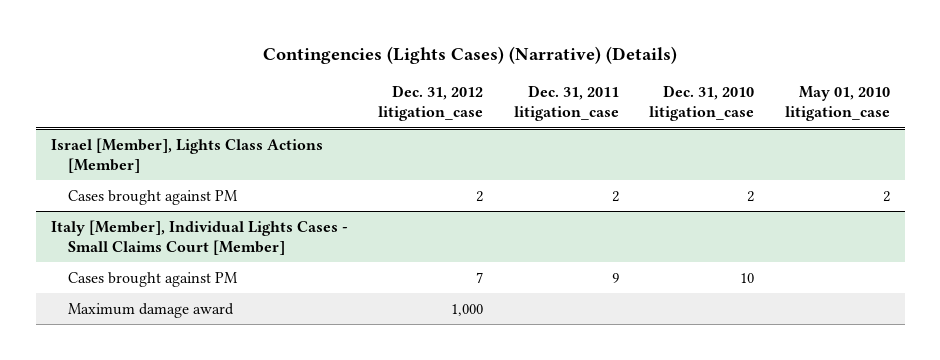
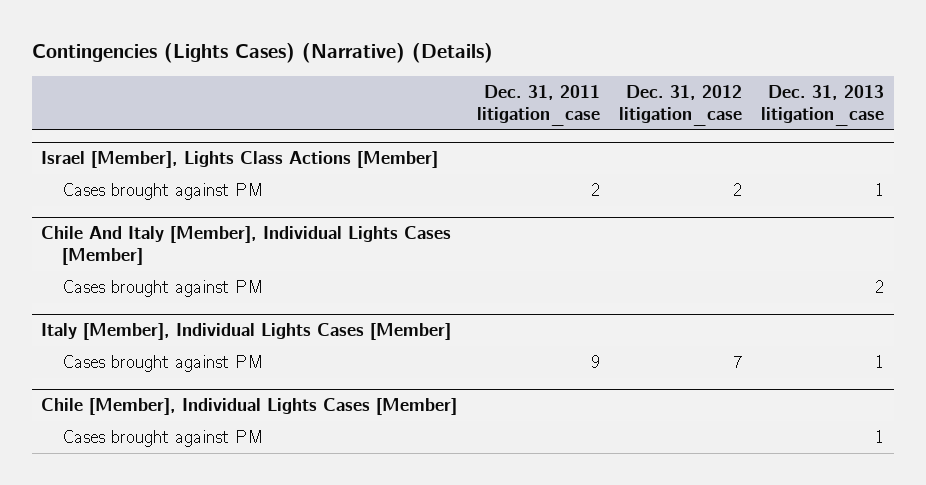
[649,85,755,122] Dec. 31, 2010 litigation_case -> none
[784,86,890,122] May 01, 2010 litigation_case -> none
none -> [761,84,885,126] Dec. 31, 2013 litigation_case
none -> [41,225,452,265] Chile And Italy [Member], Individual Lights Cases [Member]
none -> [62,279,264,297] Cases brought against PM
[50,219,348,255] Italy [Member], Individual Lights Cases - Small Claims Court [Member] -> [41,322,452,340] Italy [Member], Individual Lights Cases [Member]
[68,302,235,318] Maximum damage award -> none
none -> [41,397,458,415] Chile [Member], Individual Lights Cases [Member]
none -> [62,429,264,447] Cases brought against PM

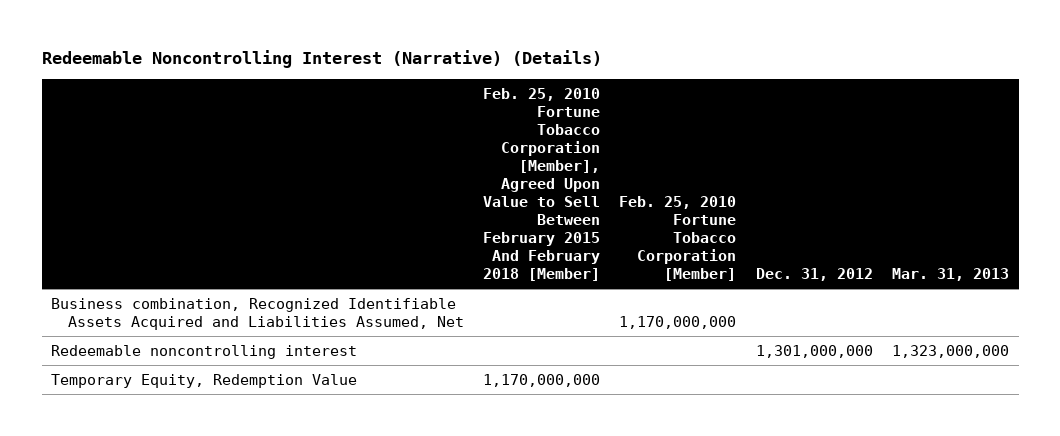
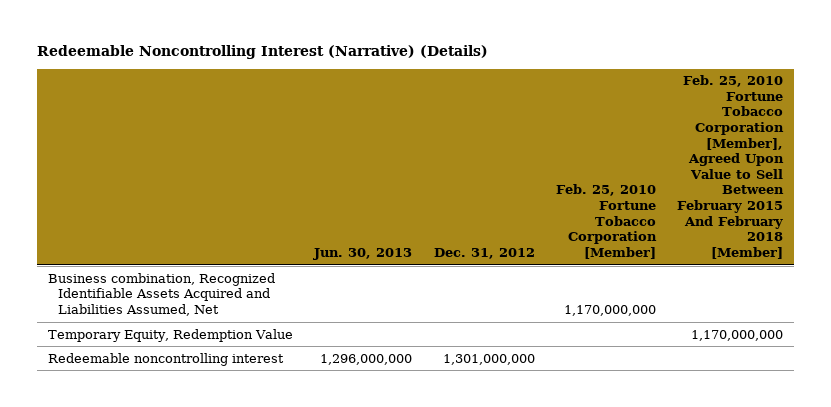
[892,267,1010,281] Mar. 31, 2013 -> none
none -> [313,247,413,260] Jun. 30, 2013
[51,344,358,359] Redeemable noncontrolling interest -> [47,352,284,366] Redeemable noncontrolling interest

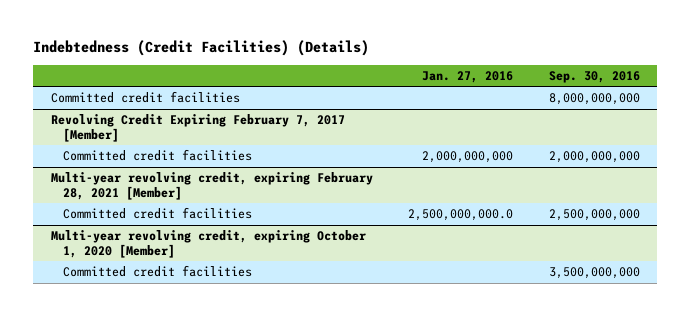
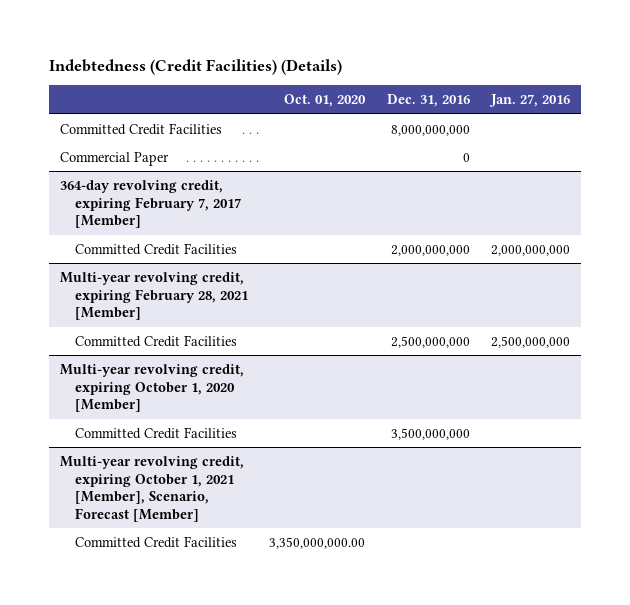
[548,70,640,83] Sep. 30, 2016 -> none
none -> [284,94,367,108] Oct. 01, 2020
none -> [386,94,470,108] Dec. 31, 2016
[50,91,240,104] Committed credit facilities -> [59,122,222,135] Committed Credit Facilities
none -> [59,151,169,166] Commercial Paper
[50,114,345,142] Revolving Credit Expiring February 7, 2017 [Member] -> [59,179,241,229] 364-day revolving credit, expiring February 7, 2017 [Member]
[62,149,252,162] Committed credit facilities -> [74,242,237,255] Committed Credit Facilities
[62,207,252,220] Committed credit facilities -> [74,334,237,347] Committed Credit Facilities
[408,209,514,222] 2,500,000,000.0 -> [491,335,571,348] 2,500,000,000
[62,265,252,278] Committed credit facilities -> [74,426,237,439] Committed Credit Facilities
none -> [59,455,244,522] Multi-year revolving credit, expiring October 1, 2021 [Member], Scenario, Forecast [Member]
none -> [74,535,237,548] Committed Credit Facilities

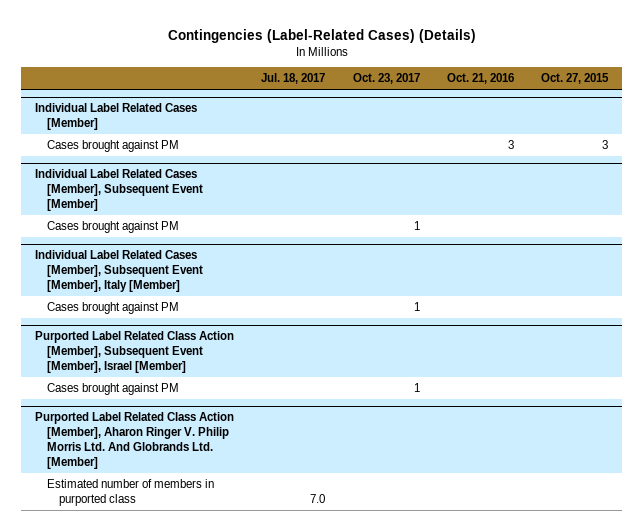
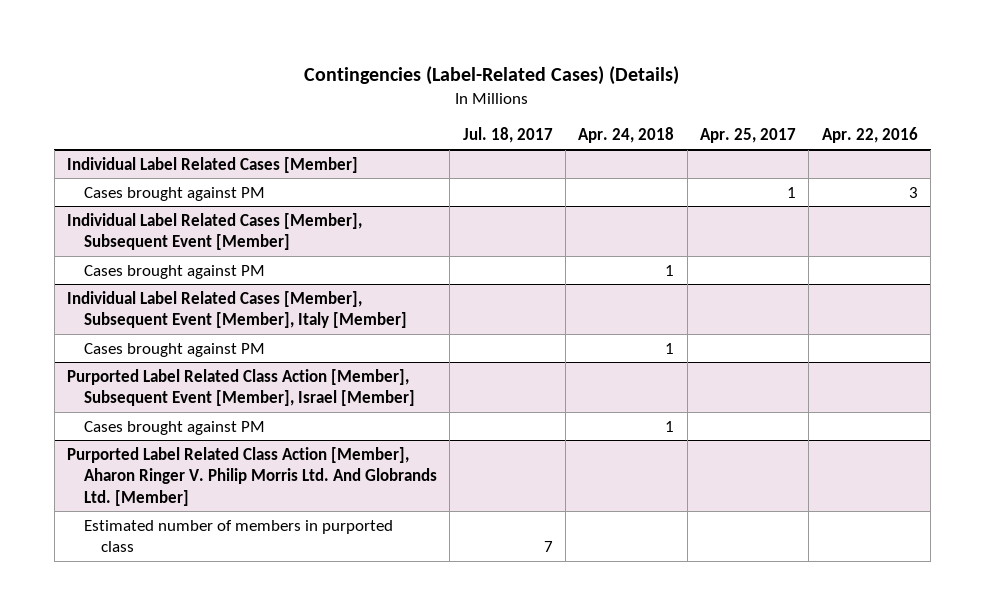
[352,73,420,85] Oct. 23, 2017 -> none
[446,73,514,85] Oct. 21, 2016 -> none
[541,73,610,85] Oct. 27, 2015 -> none
none -> [578,127,675,144] Apr. 24, 2018
none -> [700,128,797,144] Apr. 25, 2017
none -> [821,127,918,144] Apr. 22, 2016
[310,493,326,503] 7.0 -> [543,541,553,553] 7

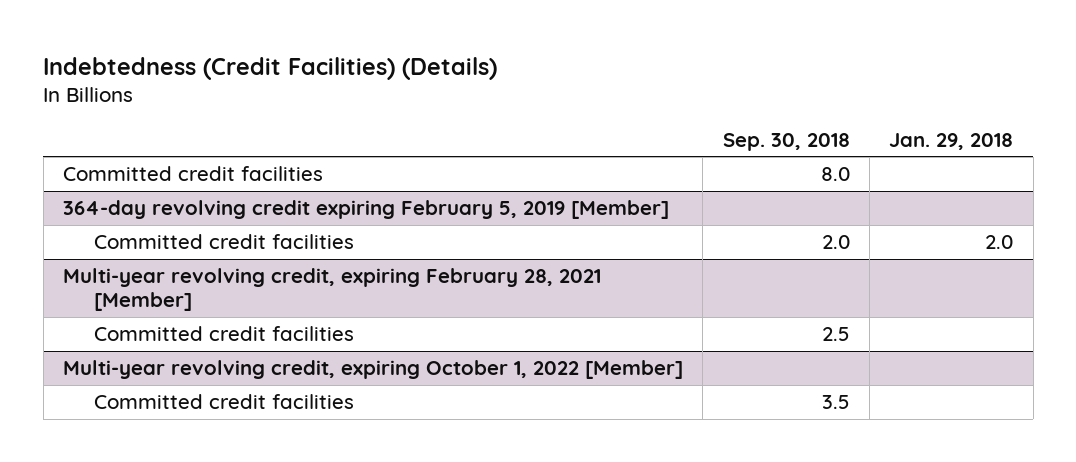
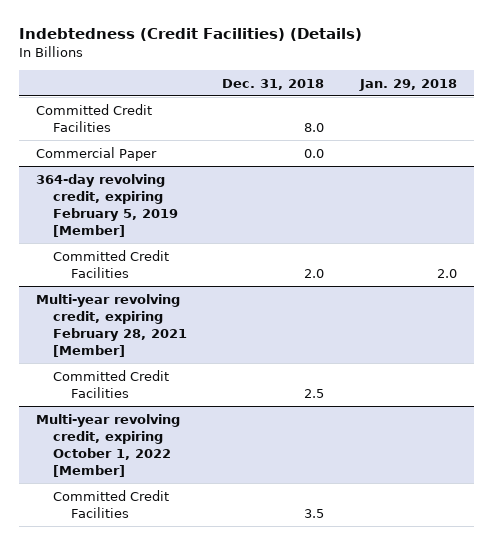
[722,132,850,151] Sep. 30, 2018 -> none
none -> [222,78,325,90] Dec. 31, 2018
[62,166,323,182] Committed credit facilities -> [36,103,153,132] Committed Credit Facilities
none -> [36,146,158,161] Commercial Paper
[62,200,669,220] 364-day revolving credit expiring February 5, 2019 [Member] -> [36,173,179,237] 364-day revolving credit, expiring February 5, 2019 [Member]
[94,234,355,250] Committed credit facilities -> [53,249,170,278] Committed Credit Facilities
[94,326,355,342] Committed credit facilities -> [53,369,170,398] Committed Credit Facilities
[94,394,355,410] Committed credit facilities -> [53,489,170,518] Committed Credit Facilities

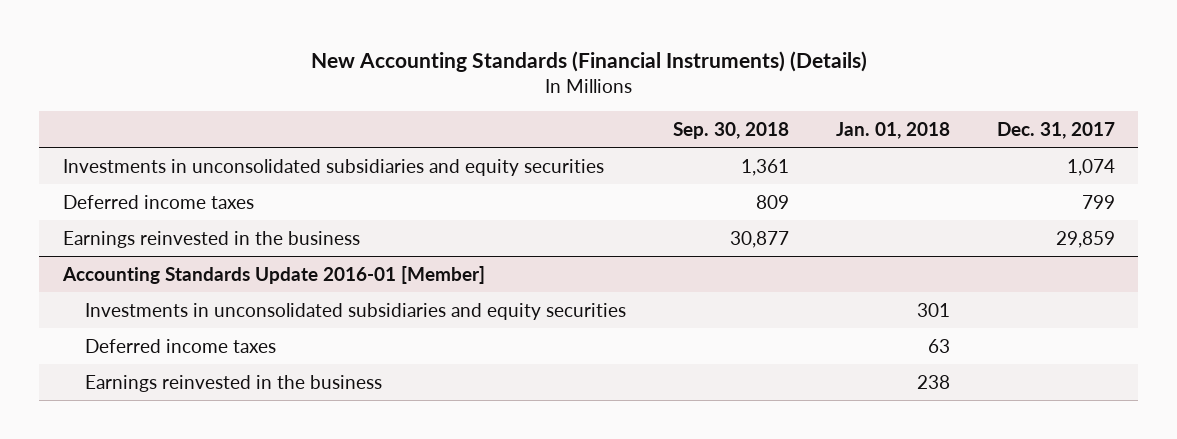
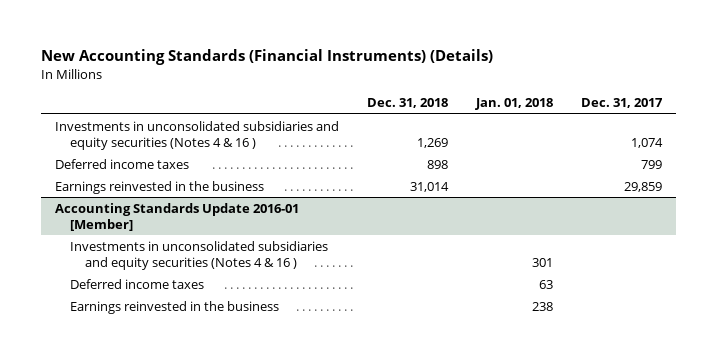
[672,121,789,139] Sep. 30, 2018 -> none
none -> [366,98,448,109] Dec. 31, 2018
[62,158,604,176] Investments in unconsolidated subsidiaries and equity securities -> [54,120,339,150] Investments in unconsolidated subsidiaries and equity securities (Notes 4 & 16 )
[85,302,627,320] Investments in unconsolidated subsidiaries and equity securities -> [69,240,328,270] Investments in unconsolidated subsidiaries and equity securities (Notes 4 & 16 )

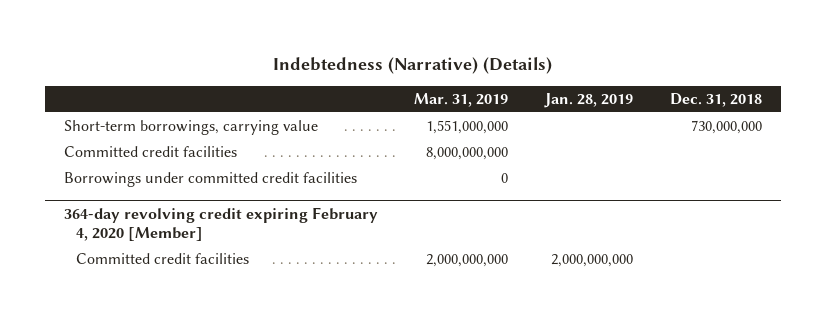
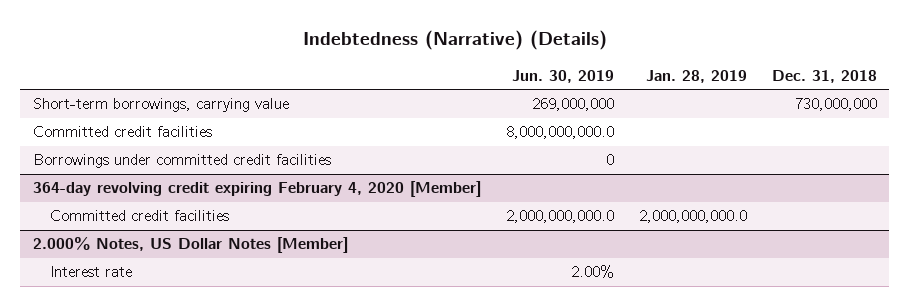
[414,92,509,107] Mar. 31, 2019 -> none
none -> [511,70,614,84] Jun. 30, 2019
[551,254,634,268] 2,000,000,000 -> [638,210,747,224] 2,000,000,000.0
none -> [32,237,348,254] 2.000% Notes, US Dollar Notes [Member]
none -> [50,266,133,278] Interest rate

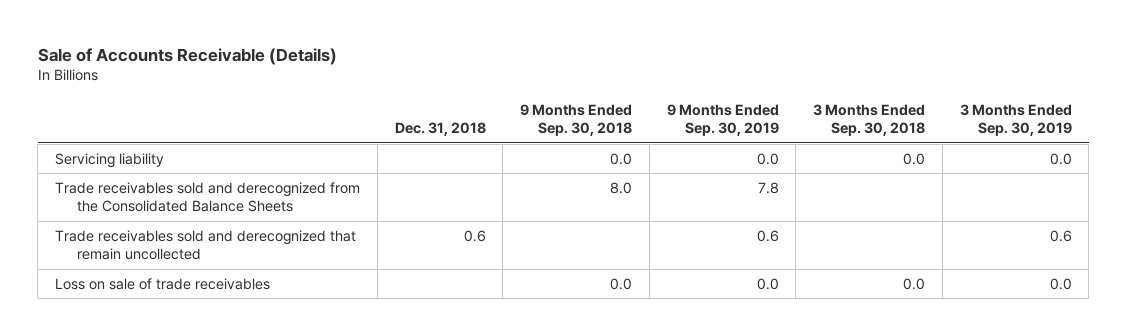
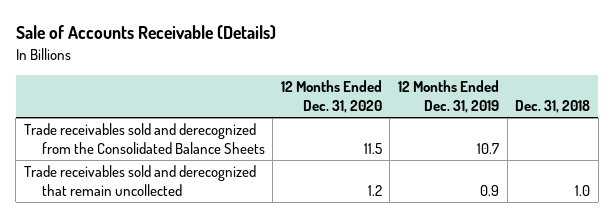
[520,103,633,137] 9 Months Ended Sep. 30, 2018 -> none
[666,103,779,137] 9 Months Ended Sep. 30, 2019 -> none
[813,103,926,137] 3 Months Ended Sep. 30, 2018 -> none
[959,103,1072,137] 3 Months Ended Sep. 30, 2019 -> none
none -> [280,80,382,114] 12 Months Ended Dec. 31, 2020
none -> [398,80,500,114] 12 Months Ended Dec. 31, 2019
[55,152,165,168] Servicing liability -> none
[55,277,271,290] Loss on sale of trade receivables -> none
[463,229,486,242] 0.6 -> [575,185,591,197] 1.0

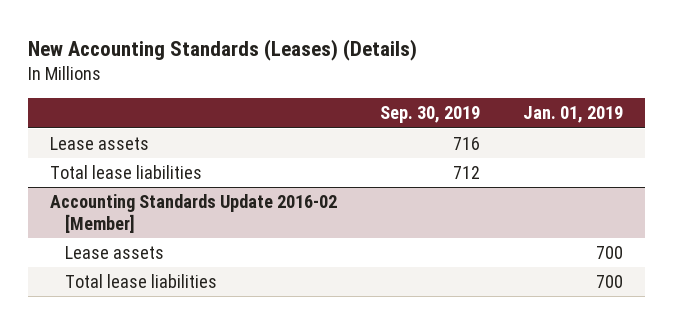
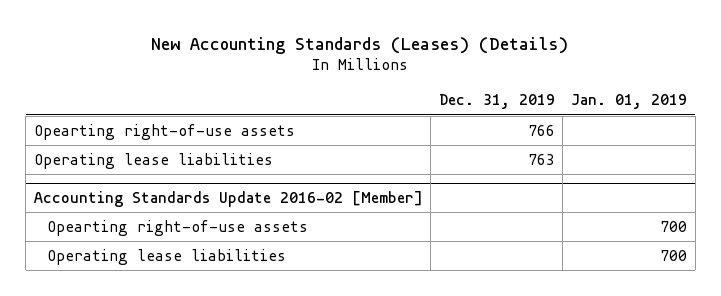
[380,106,481,124] Sep. 30, 2019 -> none
none -> [438,94,555,110] Dec. 31, 2019
[49,137,149,151] Lease assets -> [33,123,295,140] Opearting right-of-use assets
[49,165,202,180] Total lease liabilities -> [33,152,273,169] Operating lease liabilities
[64,246,164,260] Lease assets -> [47,219,309,236] Opearting right-of-use assets
[64,274,217,289] Total lease liabilities -> [47,248,287,265] Operating lease liabilities

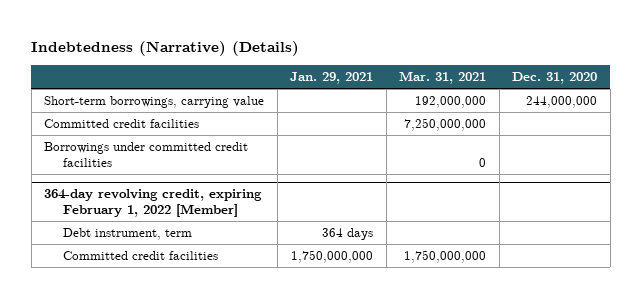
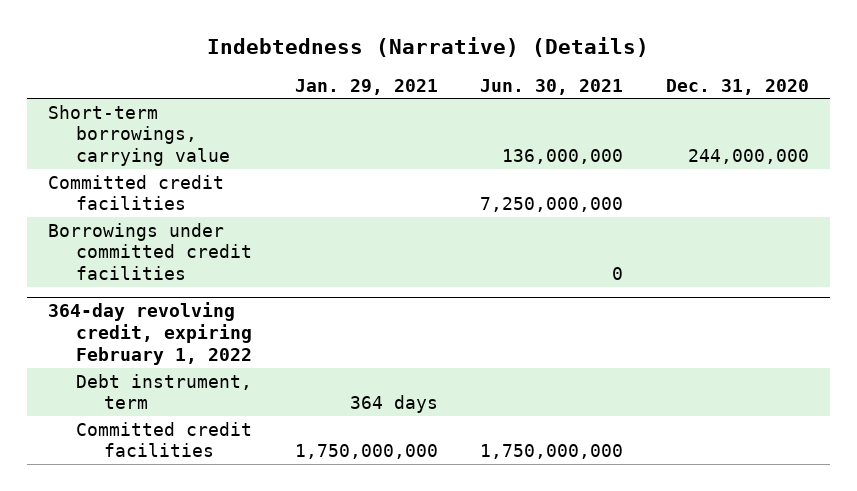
[399,70,487,84] Mar. 31, 2021 -> none
none -> [480,78,624,95] Jun. 30, 2021
[44,189,263,218] 364-day revolving credit, expiring February 1, 2022 [Member] -> [48,302,253,365] 364-day revolving credit, expiring February 1, 2022

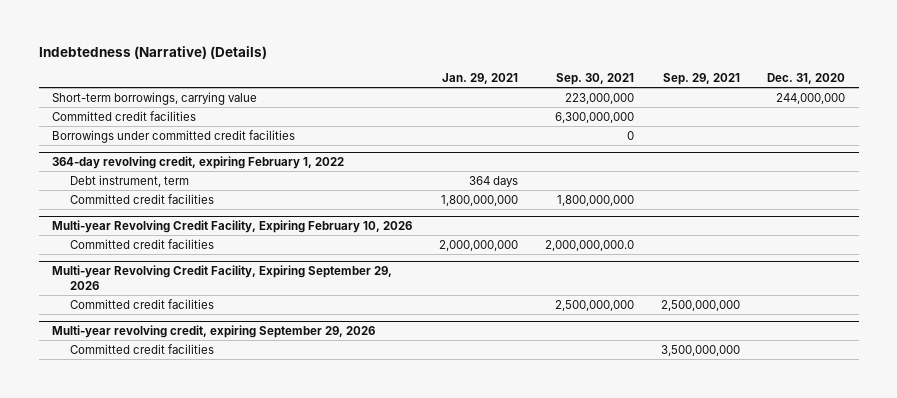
[480,78,624,95] Jun. 30, 2021 -> none
none -> [556,72,635,85] Sep. 30, 2021
none -> [663,72,741,85] Sep. 29, 2021
[294,444,438,460] 1,750,000,000 -> [441,194,519,206] 1,800,000,000
none -> [52,220,413,234] Multi-year Revolving Credit Facility, Expiring February 10, 2026
none -> [69,238,214,249] Committed credit facilities
none -> [52,265,393,291] Multi-year Revolving Credit Facility, Expiring September 29, 2026
none -> [69,298,214,309] Committed credit facilities
none -> [52,325,376,339] Multi-year revolving credit, expiring September 29, 2026
none -> [69,343,214,354] Committed credit facilities

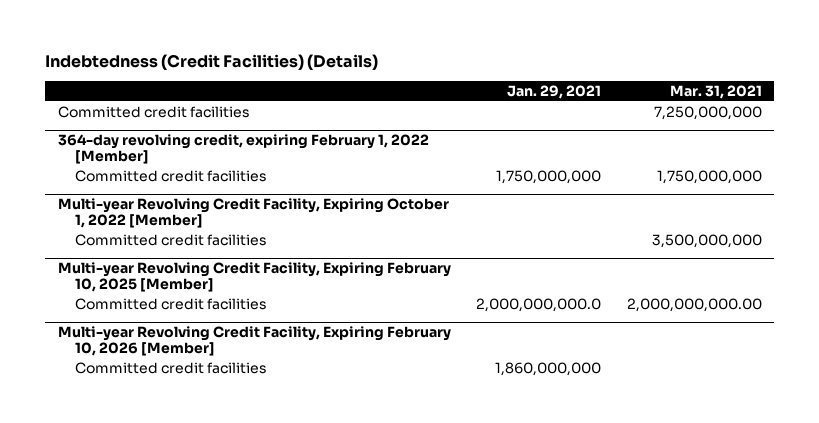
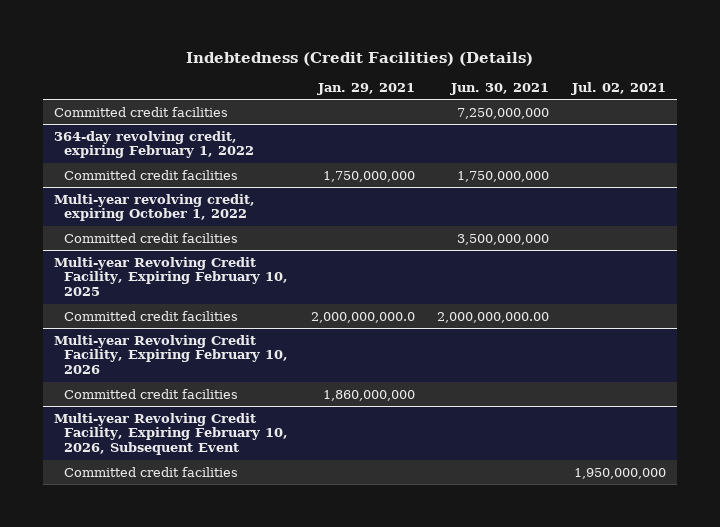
[669,84,762,99] Mar. 31, 2021 -> none
none -> [450,82,550,95] Jun. 30, 2021
none -> [570,81,666,95] Jul. 02, 2021
[57,134,429,165] 364-day revolving credit, expiring February 1, 2022 [Member] -> [53,130,255,159] 364-day revolving credit, expiring February 1, 2022
[57,198,449,229] Multi-year Revolving Credit Facility, Expiring October 1, 2022 [Member] -> [53,193,255,222] Multi-year revolving credit, expiring October 1, 2022
[57,262,451,293] Multi-year Revolving Credit Facility, Expiring February 10, 2025 [Member] -> [53,256,289,297] Multi-year Revolving Credit Facility, Expiring February 10, 2025
[57,326,451,357] Multi-year Revolving Credit Facility, Expiring February 10, 2026 [Member] -> [53,334,289,375] Multi-year Revolving Credit Facility, Expiring February 10, 2026
none -> [53,412,289,456] Multi-year Revolving Credit Facility, Expiring February 10, 2026, Subsequent Event
none -> [64,466,239,477] Committed credit facilities

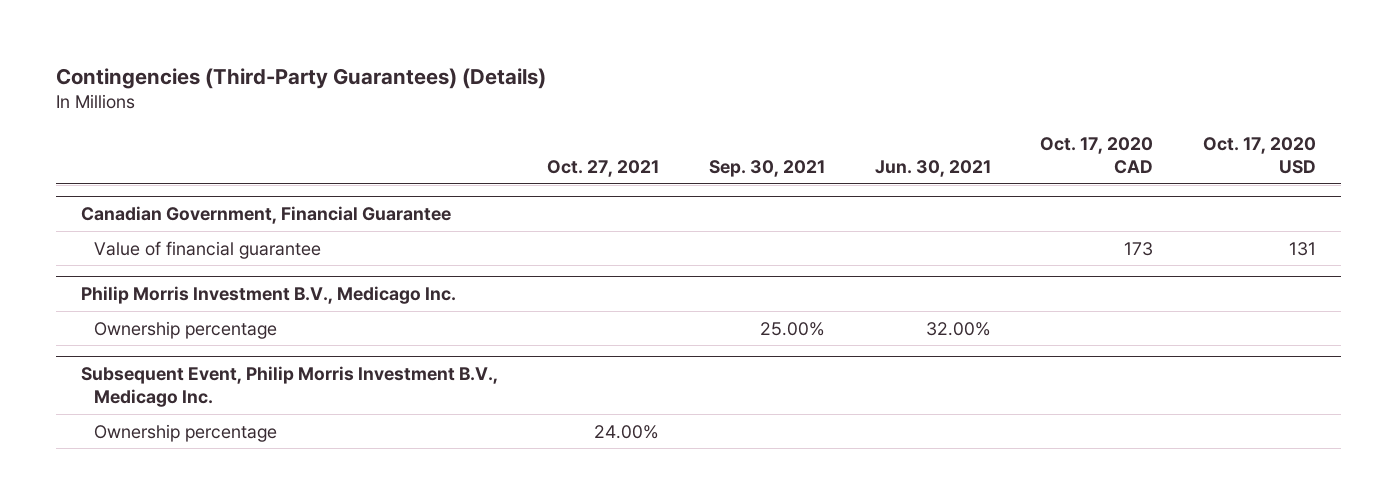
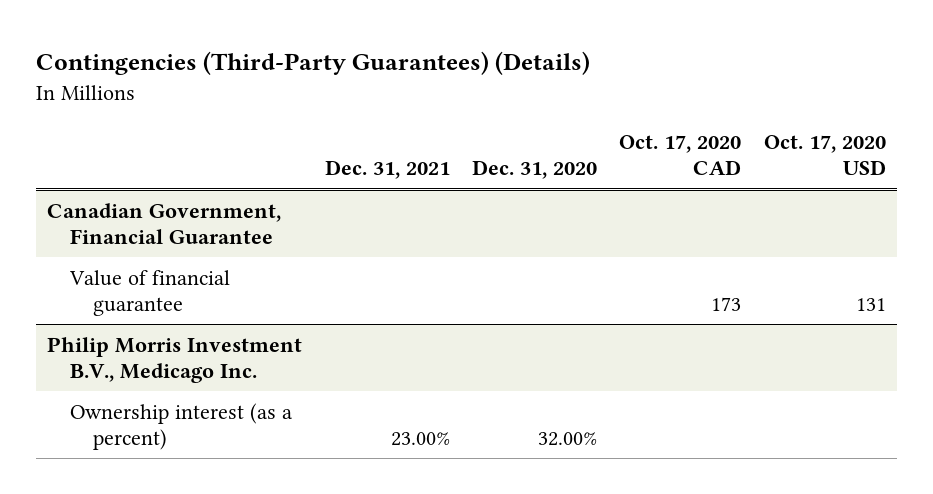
[547,160,660,178] Oct. 27, 2021 -> none
[708,160,825,178] Sep. 30, 2021 -> none
[874,160,991,178] Jun. 30, 2021 -> none
none -> [324,160,450,180] Dec. 31, 2021
none -> [471,160,597,180] Dec. 31, 2020
[80,366,498,408] Subsequent Event, Philip Morris Investment B.V., Medicago Inc. -> none
[93,423,277,442] Ownership percentage -> none
[93,320,277,339] Ownership percentage -> [69,402,292,450] Ownership interest (as a percent)

